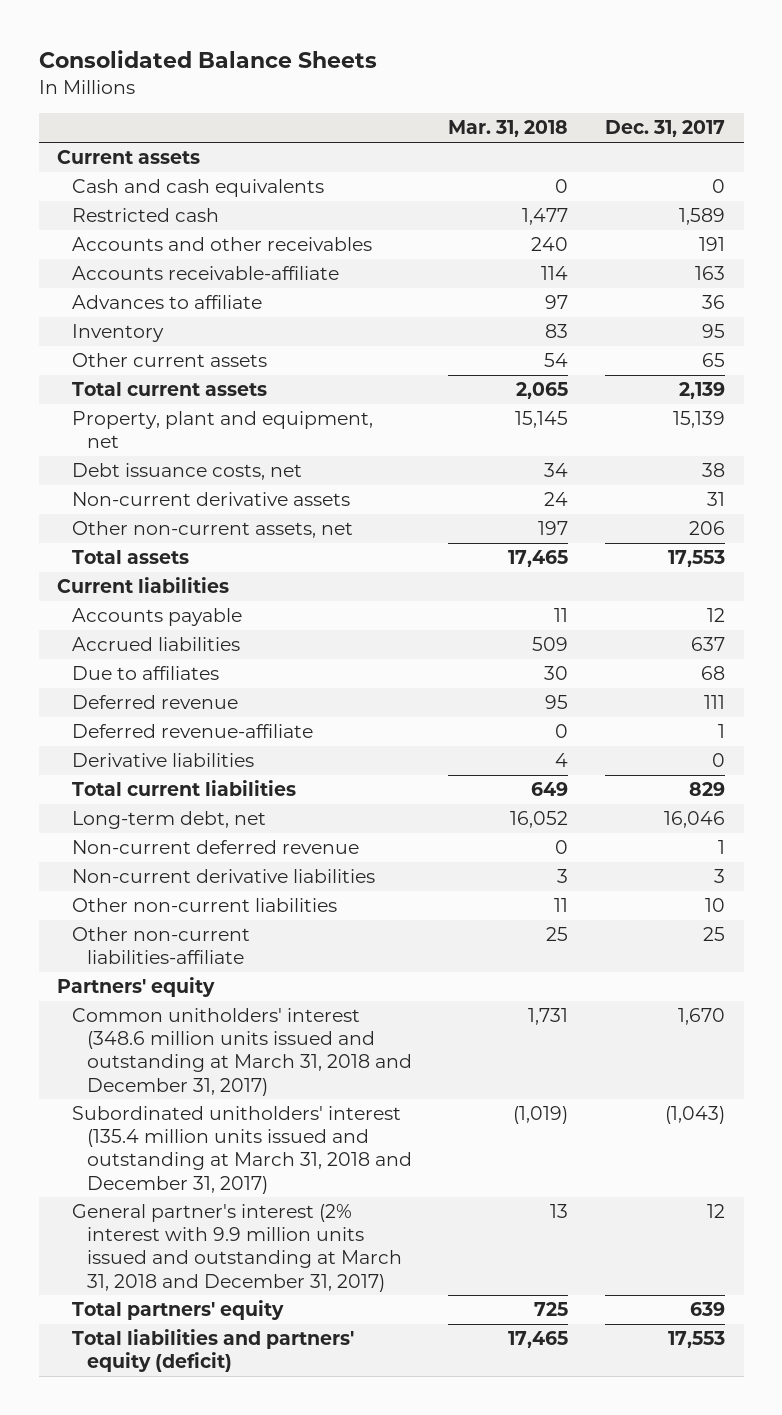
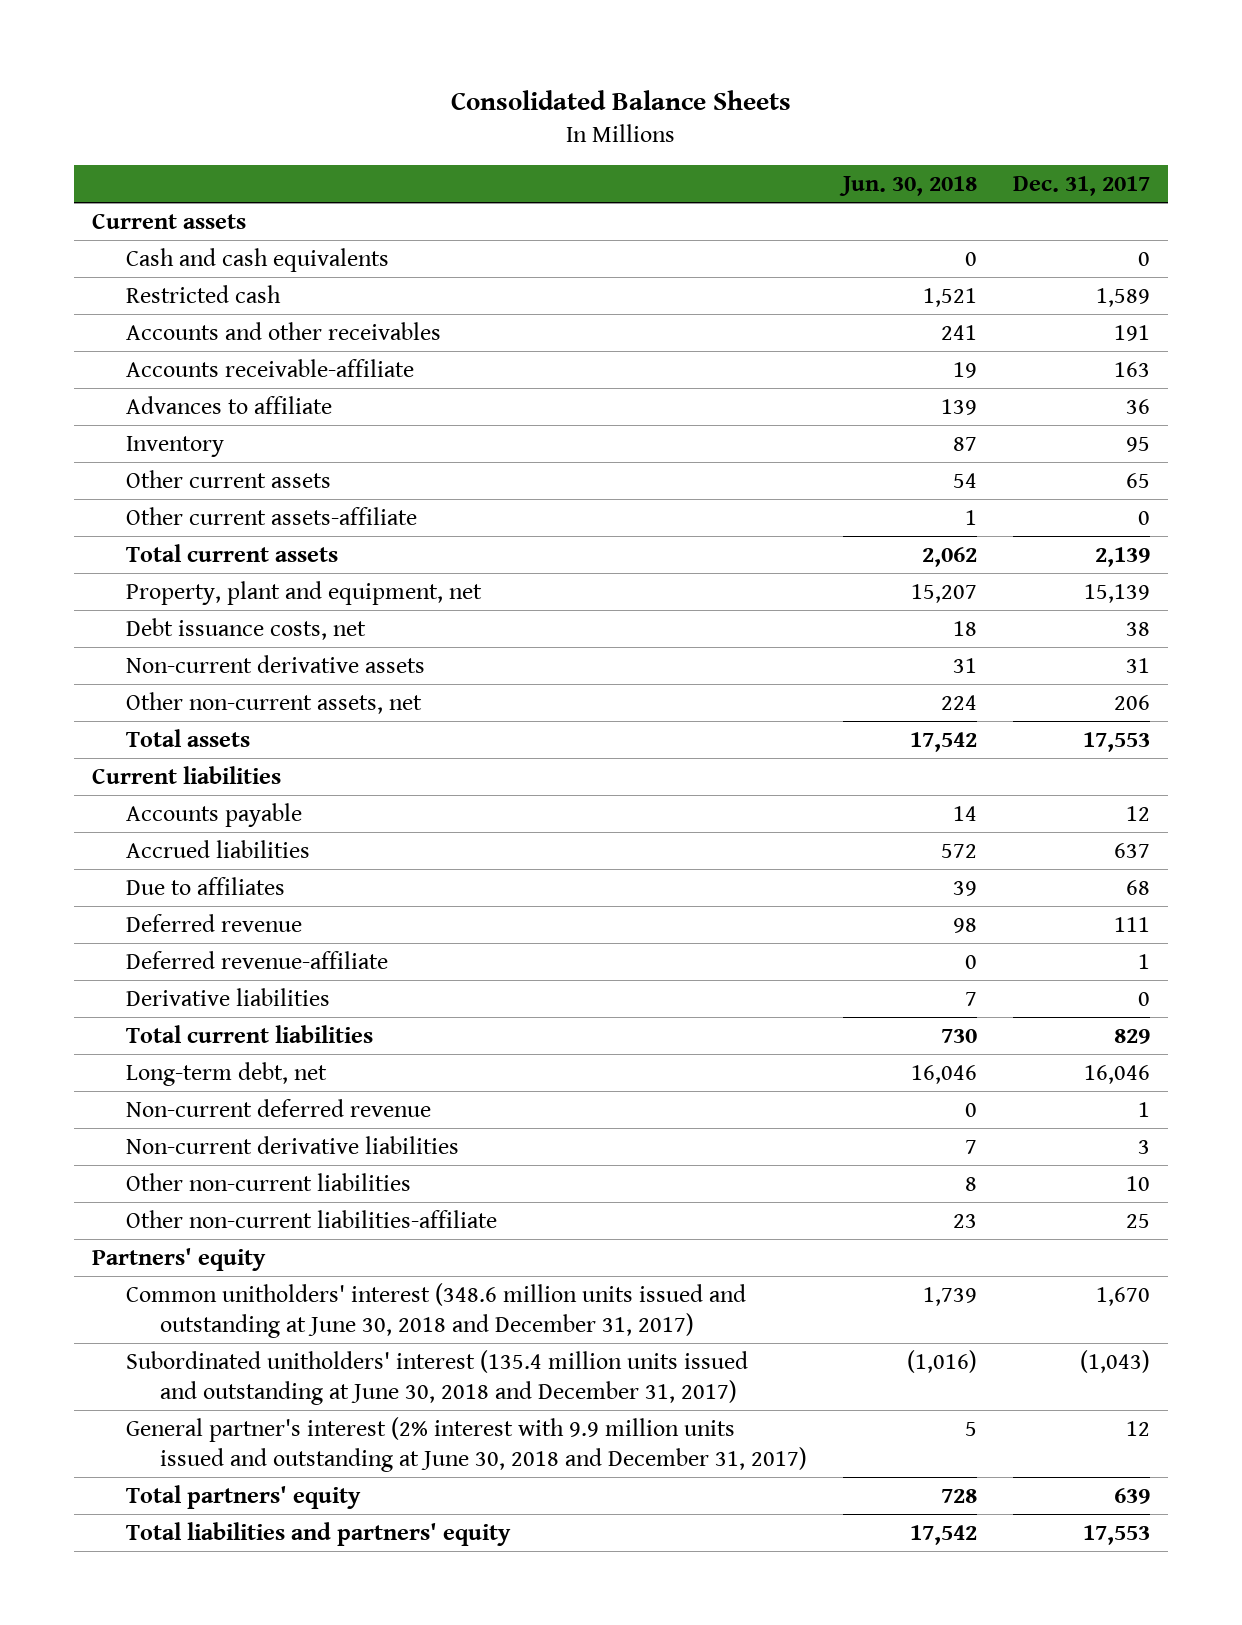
[448,120,569,138] Mar. 31, 2018 -> none
none -> [838,175,977,196] Jun. 30, 2018
none -> [126,506,418,525] Other current assets-affiliate
[71,1008,412,1096] Common unitholders' interest (348.6 million units issued and outstanding at March 31, 2018 and December 31, 2017) -> [126,1282,747,1338] Common unitholders' interest (348.6 million units issued and outstanding at June 30, 2018 and December 31, 2017)
[71,1106,412,1194] Subordinated unitholders' interest (135.4 million units issued and outstanding at March 31, 2018 and December 31, 2017) -> [126,1349,749,1405] Subordinated unitholders' interest (135.4 million units issued and outstanding at June 30, 2018 and December 31, 2017)
[71,1204,402,1292] General partner's interest (2% interest with 9.9 million units issued and outstanding at March 31, 2018 and December 31, 2017) -> [126,1416,808,1472] General partner's interest (2% interest with 9.9 million units issued and outstanding at June 30, 2018 and December 31, 2017)
[71,1329,354,1373] Total liabilities and partners' equity (deficit) -> [126,1521,512,1546] Total liabilities and partners' equity

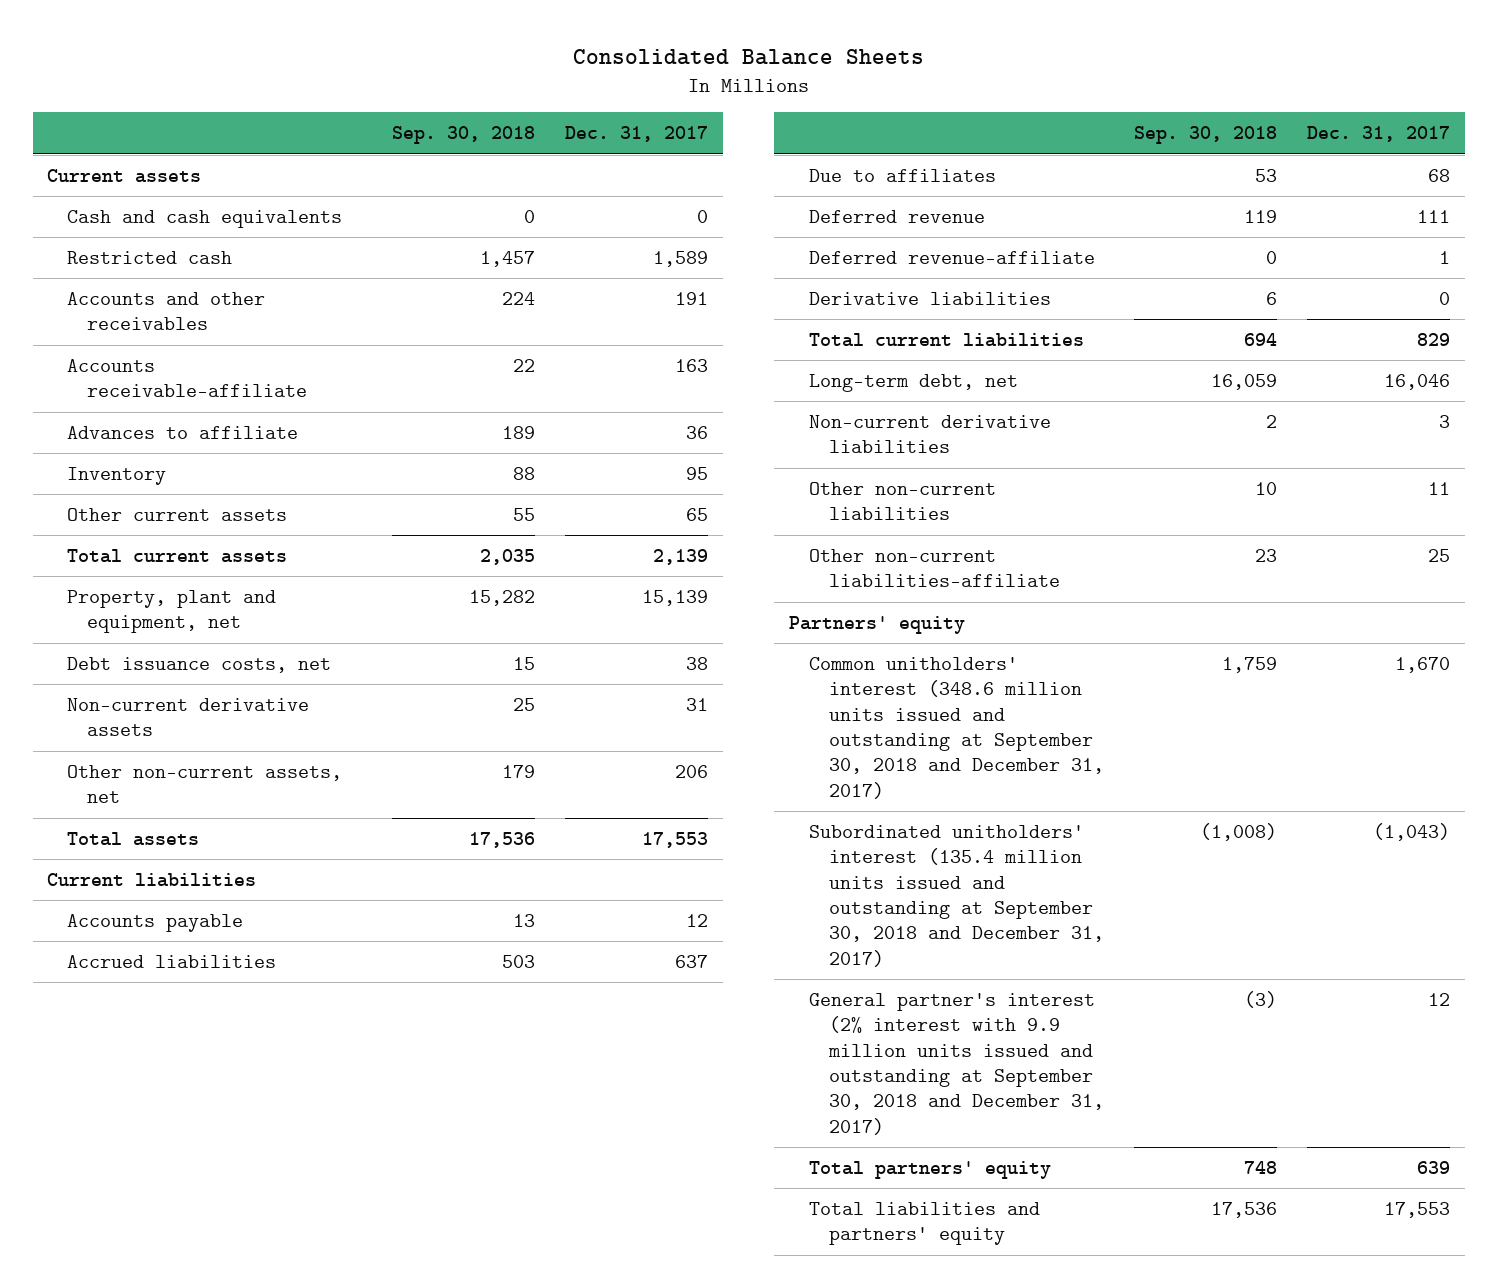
[838,175,977,196] Jun. 30, 2018 -> none
none -> [392,126,536,145] Sep. 30, 2018
[126,506,418,525] Other current assets-affiliate -> none
[126,1098,432,1117] Non-current deferred revenue -> none
[1125,1175,1150,1191] 10 -> [1428,481,1451,495] 11
[126,1282,747,1338] Common unitholders' interest (348.6 million units issued and outstanding at June 30, 2018 and December 31, 2017) -> [809,656,1105,799] Common unitholders' interest (348.6 million units issued and outstanding at September 30, 2018 and December 31, 2017)
[126,1349,749,1405] Subordinated unitholders' interest (135.4 million units issued and outstanding at June 30, 2018 and December 31, 2017) -> [809,824,1105,967] Subordinated unitholders' interest (135.4 million units issued and outstanding at September 30, 2018 and December 31, 2017)
[126,1416,808,1472] General partner's interest (2% interest with 9.9 million units issued and outstanding at June 30, 2018 and December 31, 2017) -> [809,992,1105,1135] General partner's interest (2% interest with 9.9 million units issued and outstanding at September 30, 2018 and December 31, 2017)

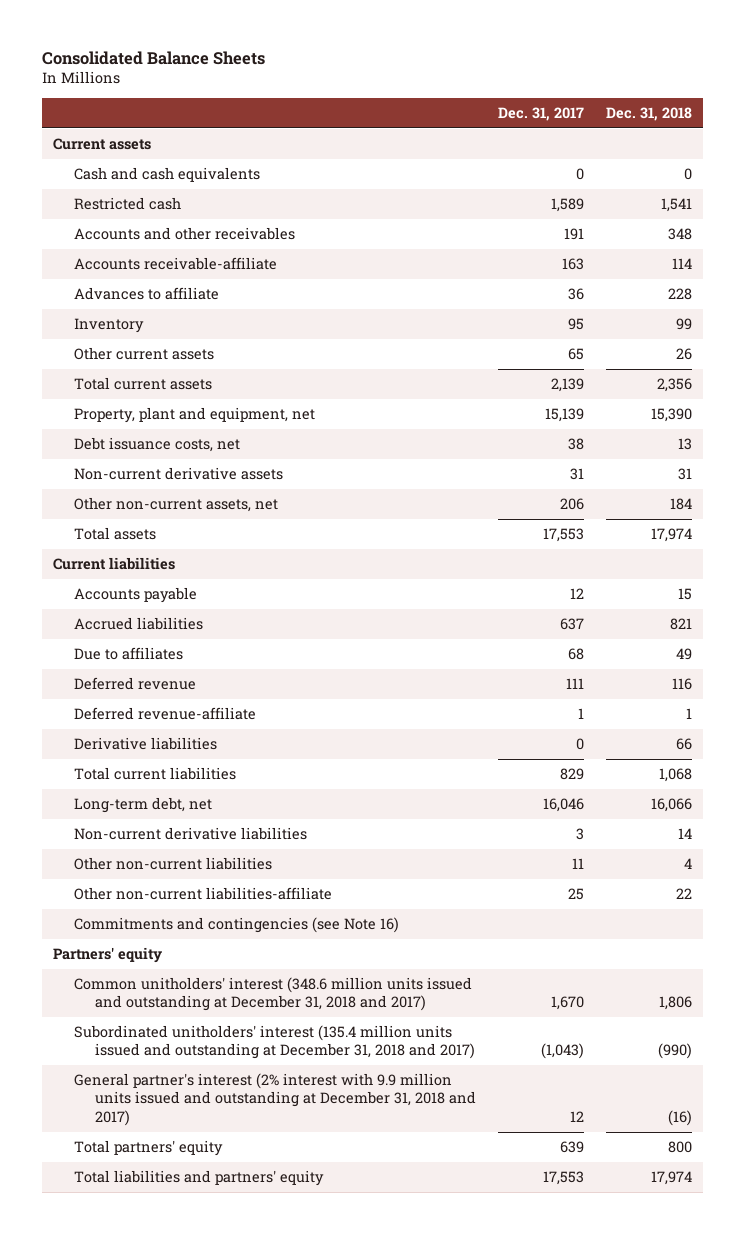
[392,126,536,145] Sep. 30, 2018 -> none
none -> [605,106,692,121] Dec. 31, 2018
none -> [73,917,399,934] Commitments and contingencies (see Note 16)
[809,656,1105,799] Common unitholders' interest (348.6 million units issued and outstanding at September 30, 2018 and December 31, 2017) -> [73,977,472,1012] Common unitholders' interest (348.6 million units issued and outstanding at December 31, 2018 and 2017)
[809,824,1105,967] Subordinated unitholders' interest (135.4 million units issued and outstanding at September 30, 2018 and December 31, 2017) -> [73,1025,475,1060] Subordinated unitholders' interest (135.4 million units issued and outstanding at December 31, 2018 and 2017)
[809,992,1105,1135] General partner's interest (2% interest with 9.9 million units issued and outstanding at September 30, 2018 and December 31, 2017) -> [73,1073,476,1126] General partner's interest (2% interest with 9.9 million units issued and outstanding at December 31, 2018 and 2017)

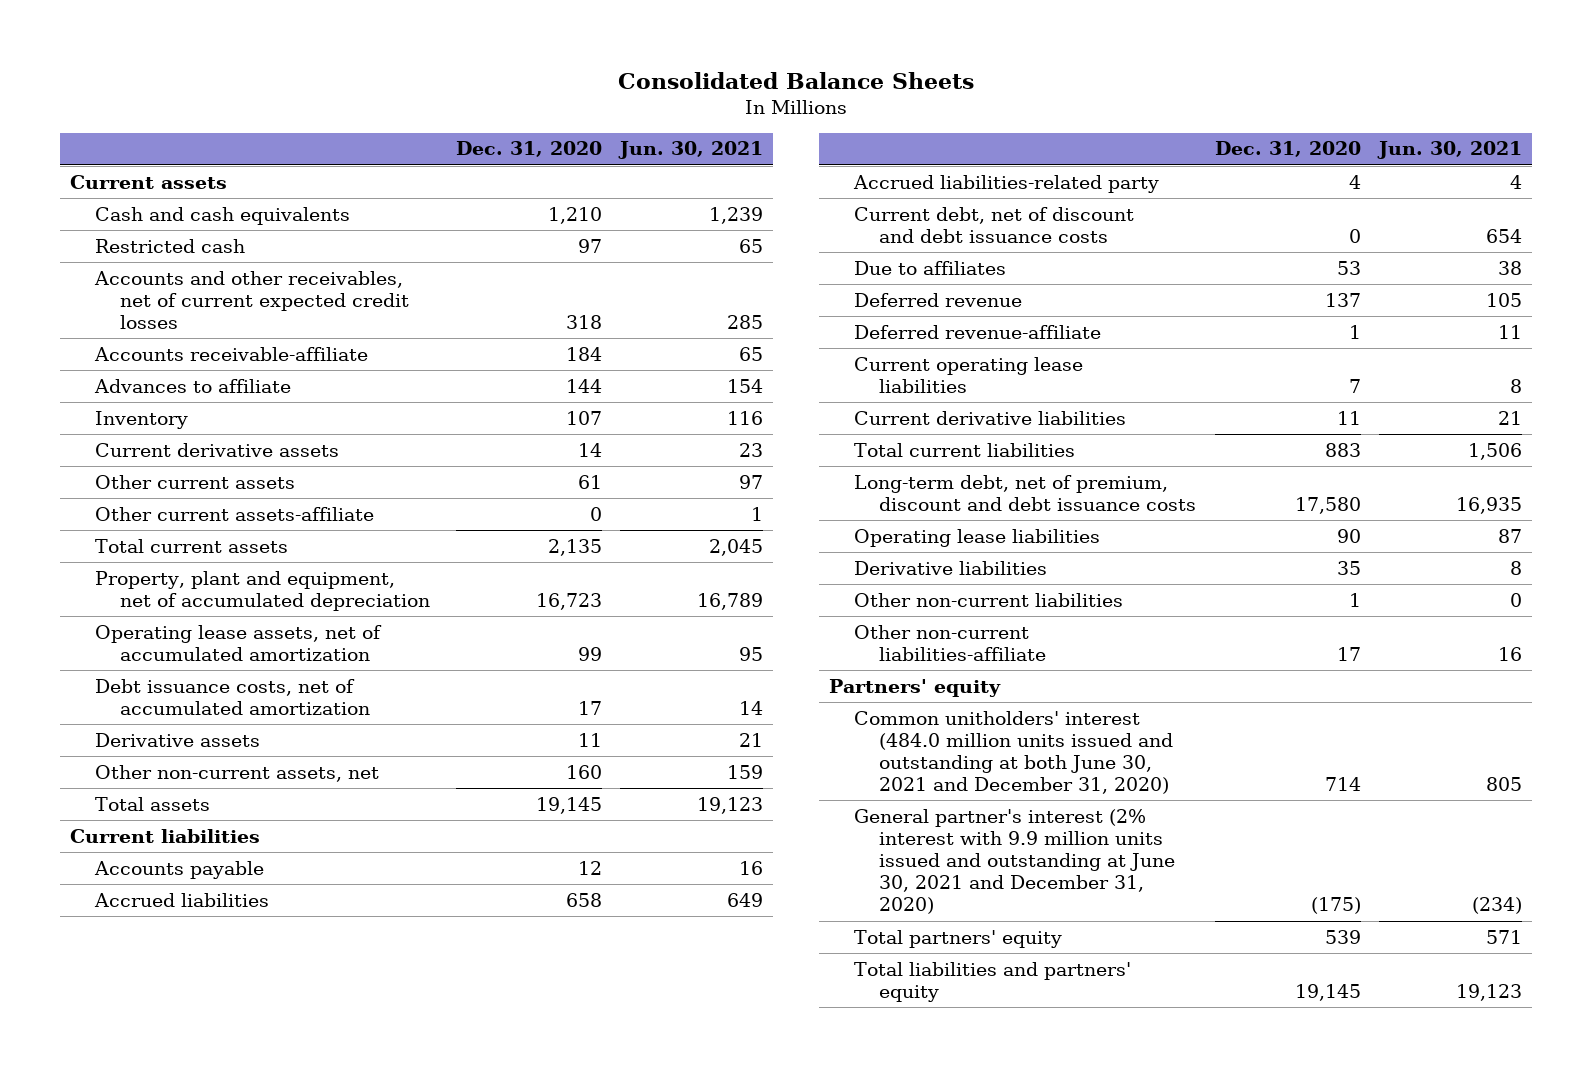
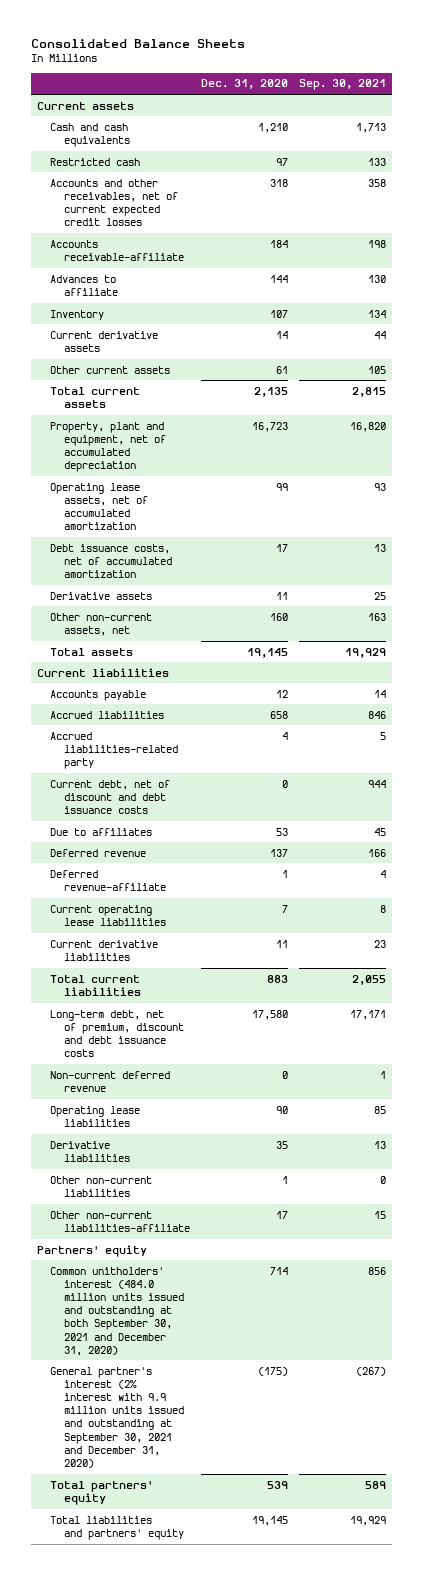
[618,141,764,160] Jun. 30, 2021 -> none
none -> [299,79,387,91] Sep. 30, 2021
[94,506,374,521] Other current assets-affiliate -> none
none -> [50,1070,171,1092] Non-current deferred revenue
[853,710,1173,795] Common unitholders' interest (484.0 million units issued and outstanding at both June 30, 2021 and December 31, 2020) -> [50,1266,184,1356] Common unitholders' interest (484.0 million units issued and outstanding at both September 30, 2021 and December 31, 2020)
[853,808,1175,915] General partner's interest (2% interest with 9.9 million units issued and outstanding at June 30, 2021 and December 31, 2020) -> [50,1366,184,1468] General partner's interest (2% interest with 9.9 million units issued and outstanding at September 30, 2021 and December 31, 2020)

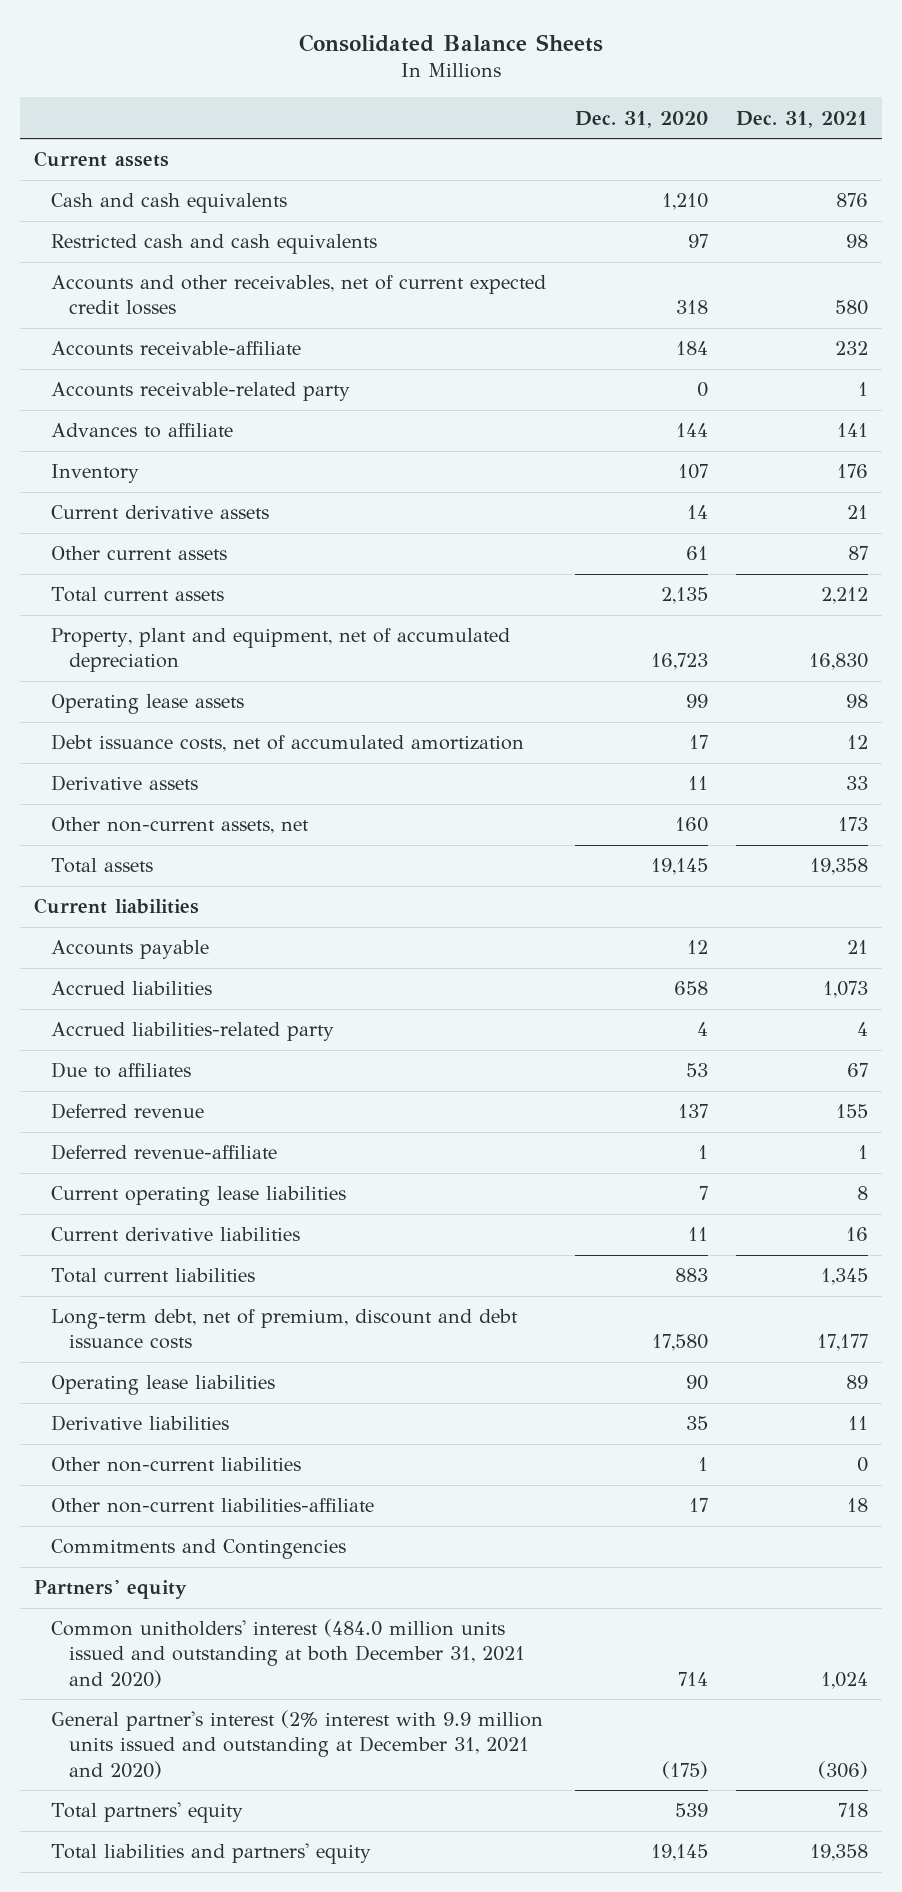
[299,79,387,91] Sep. 30, 2021 -> none
none -> [735,110,868,128] Dec. 31, 2021
[50,157,141,166] Restricted cash -> [51,234,378,255] Restricted cash and cash equivalents
none -> [51,382,351,402] Accounts receivable-related party
[50,482,148,531] Operating lease assets, net of accumulated amortization -> [51,694,245,715] Operating lease assets
[50,779,171,815] Current debt, net of discount and debt issuance costs -> none
[50,1070,171,1092] Non-current deferred revenue -> none
none -> [51,1539,347,1560] Commitments and Contingencies
[50,1266,184,1356] Common unitholders' interest (484.0 million units issued and outstanding at both September 30, 2021 and December 31, 2020) -> [51,1619,525,1688] Common unitholders' interest (484.0 million units issued and outstanding at both December 31, 2021 and 2020)
[50,1366,184,1468] General partner's interest (2% interest with 9.9 million units issued and outstanding at September 30, 2021 and December 31, 2020) -> [51,1710,544,1779] General partner's interest (2% interest with 9.9 million units issued and outstanding at December 31, 2021 and 2020)

